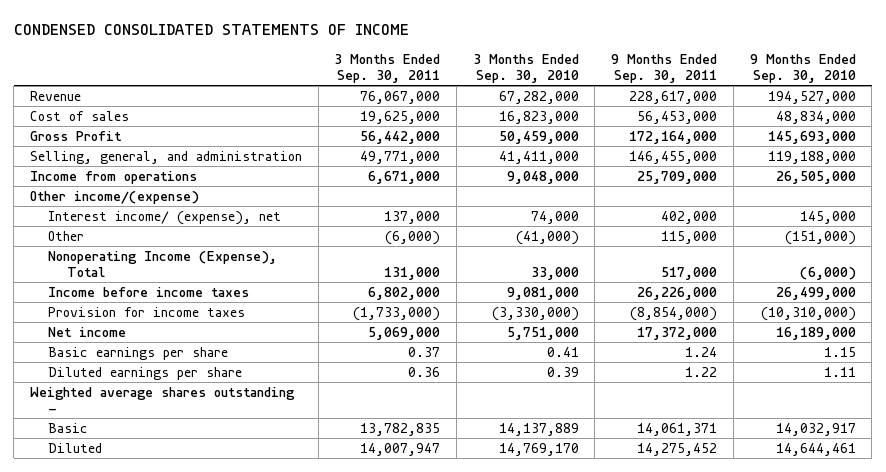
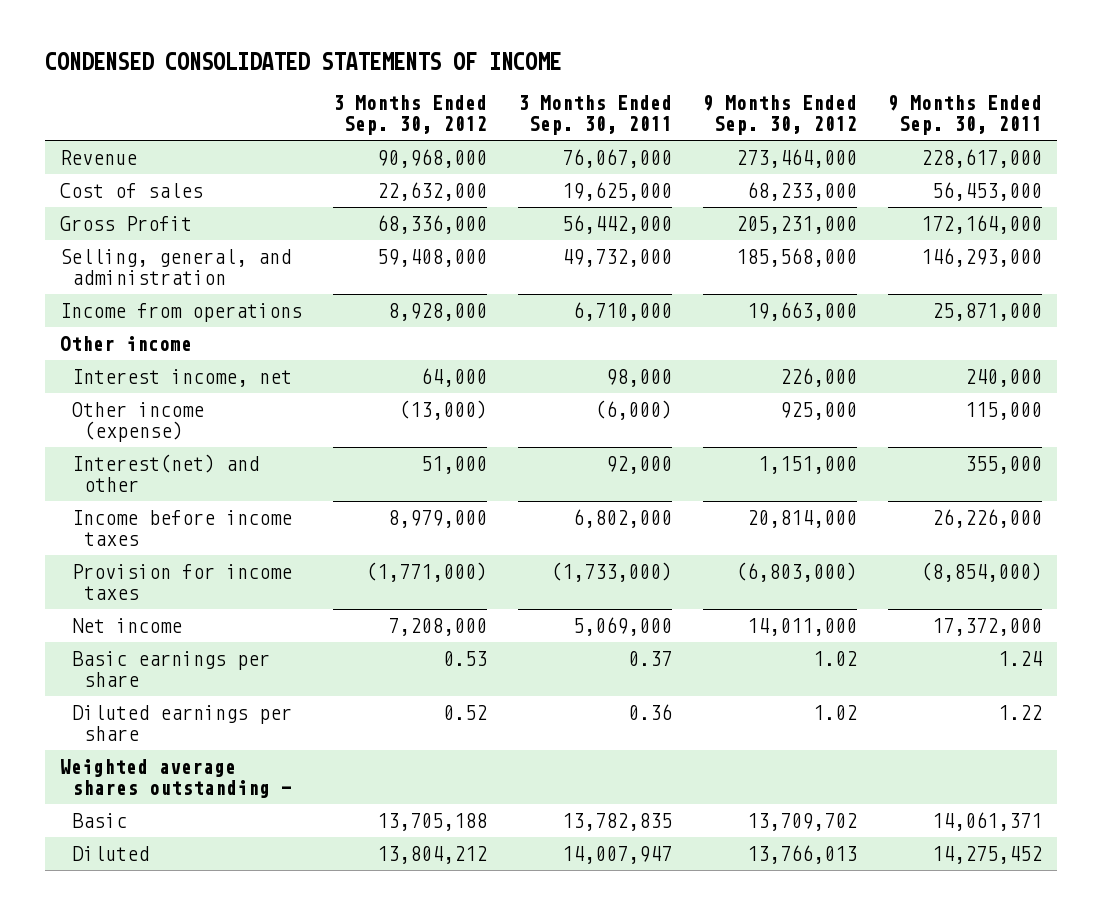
[472,53,579,84] 3 Months Ended Sep. 30, 2010 -> none
[749,53,856,84] 9 Months Ended Sep. 30, 2010 -> none
none -> [333,95,488,135] 3 Months Ended Sep. 30, 2012
none -> [702,95,857,135] 9 Months Ended Sep. 30, 2012
[48,250,278,278] Nonoperating Income (Expense), Total -> none
[360,150,441,164] 49,771,000 -> [561,249,672,268] 49,732,000
[629,150,718,164] 146,455,000 -> [920,248,1042,268] 146,293,000
[368,170,441,184] 6,671,000 -> [572,302,672,322] 6,710,000
[637,170,718,184] 25,709,000 -> [931,303,1042,322] 25,871,000
[29,190,199,204] Other income/(expense) -> [60,336,193,352] Other income
[48,210,282,225] Interest income/ (expense), net -> [72,369,293,388] Interest income, net
[384,210,441,224] 137,000 -> [605,369,672,388] 98,000
[661,210,718,224] 402,000 -> [964,369,1042,388] 240,000
[48,230,85,241] Other -> [72,402,205,443] Other income (expense)
none -> [72,454,260,493] Interest(net) and other

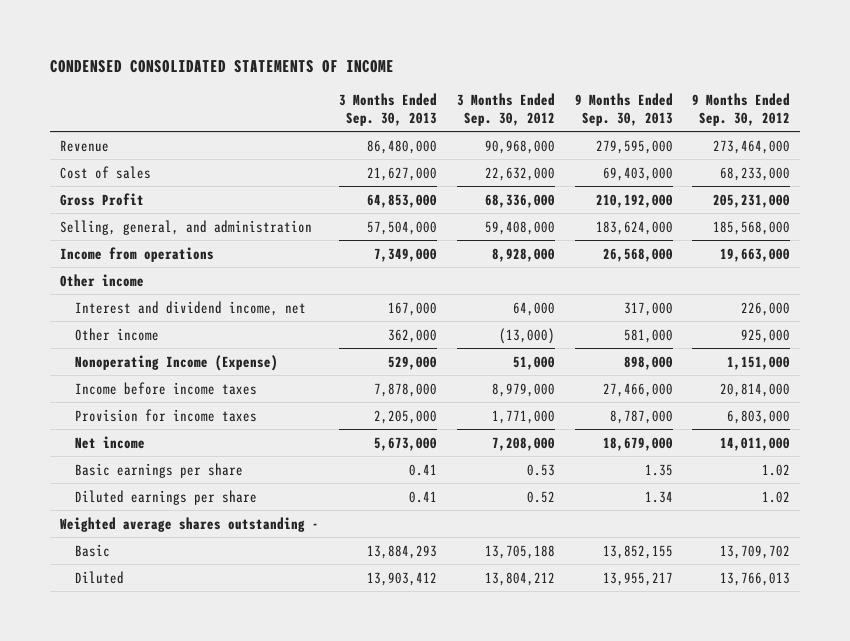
[517,95,672,135] 3 Months Ended Sep. 30, 2011 -> none
[887,95,1042,135] 9 Months Ended Sep. 30, 2011 -> none
none -> [338,93,437,126] 3 Months Ended Sep. 30, 2013
none -> [574,93,673,126] 9 Months Ended Sep. 30, 2013
[72,369,293,388] Interest income, net -> [74,300,306,316] Interest and dividend income, net
[72,402,205,443] Other income (expense) -> [74,327,159,341] Other income
[72,454,260,493] Interest(net) and other -> [74,354,278,371] Nonoperating Income (Expense)
[366,562,488,583] (1,771,000) -> [491,409,555,424] 1,771,000
[735,562,857,583] (6,803,000) -> [727,409,791,424] 6,803,000

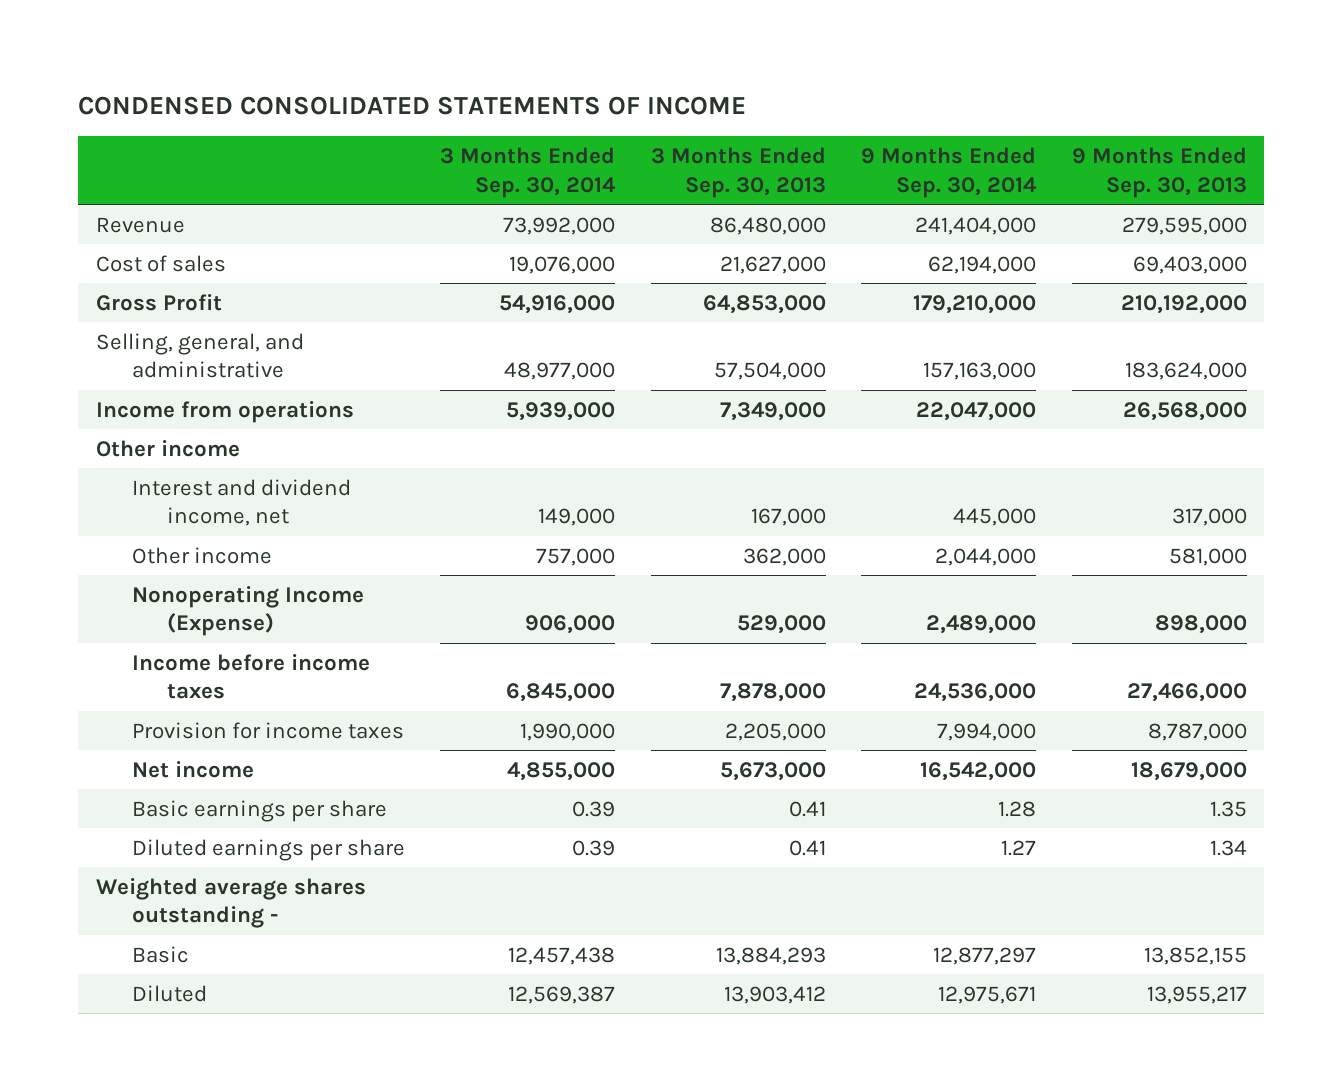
[456,93,555,126] 3 Months Ended Sep. 30, 2012 -> none
[692,93,791,126] 9 Months Ended Sep. 30, 2012 -> none
none -> [440,147,617,198] 3 Months Ended Sep. 30, 2014
none -> [861,147,1038,198] 9 Months Ended Sep. 30, 2014
[59,219,312,235] Selling, general, and administration -> [96,332,305,379] Selling, general, and administrative

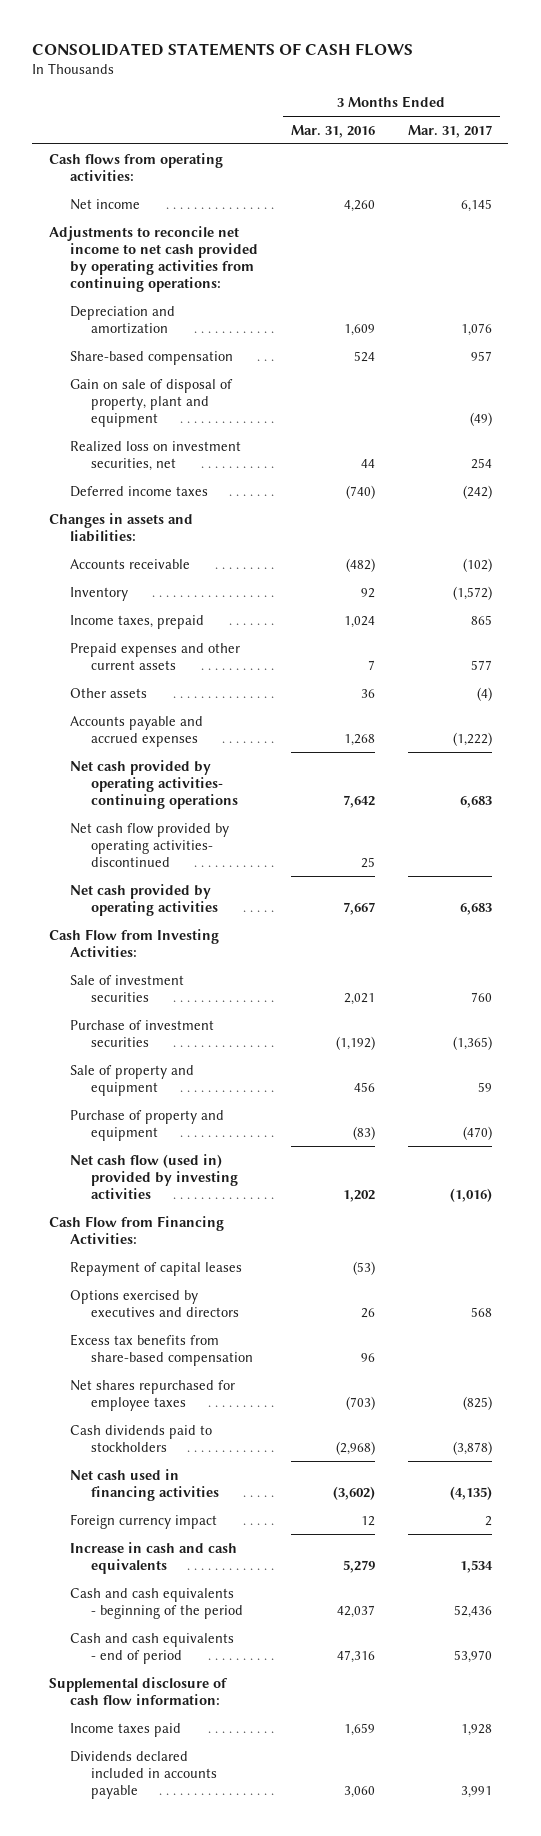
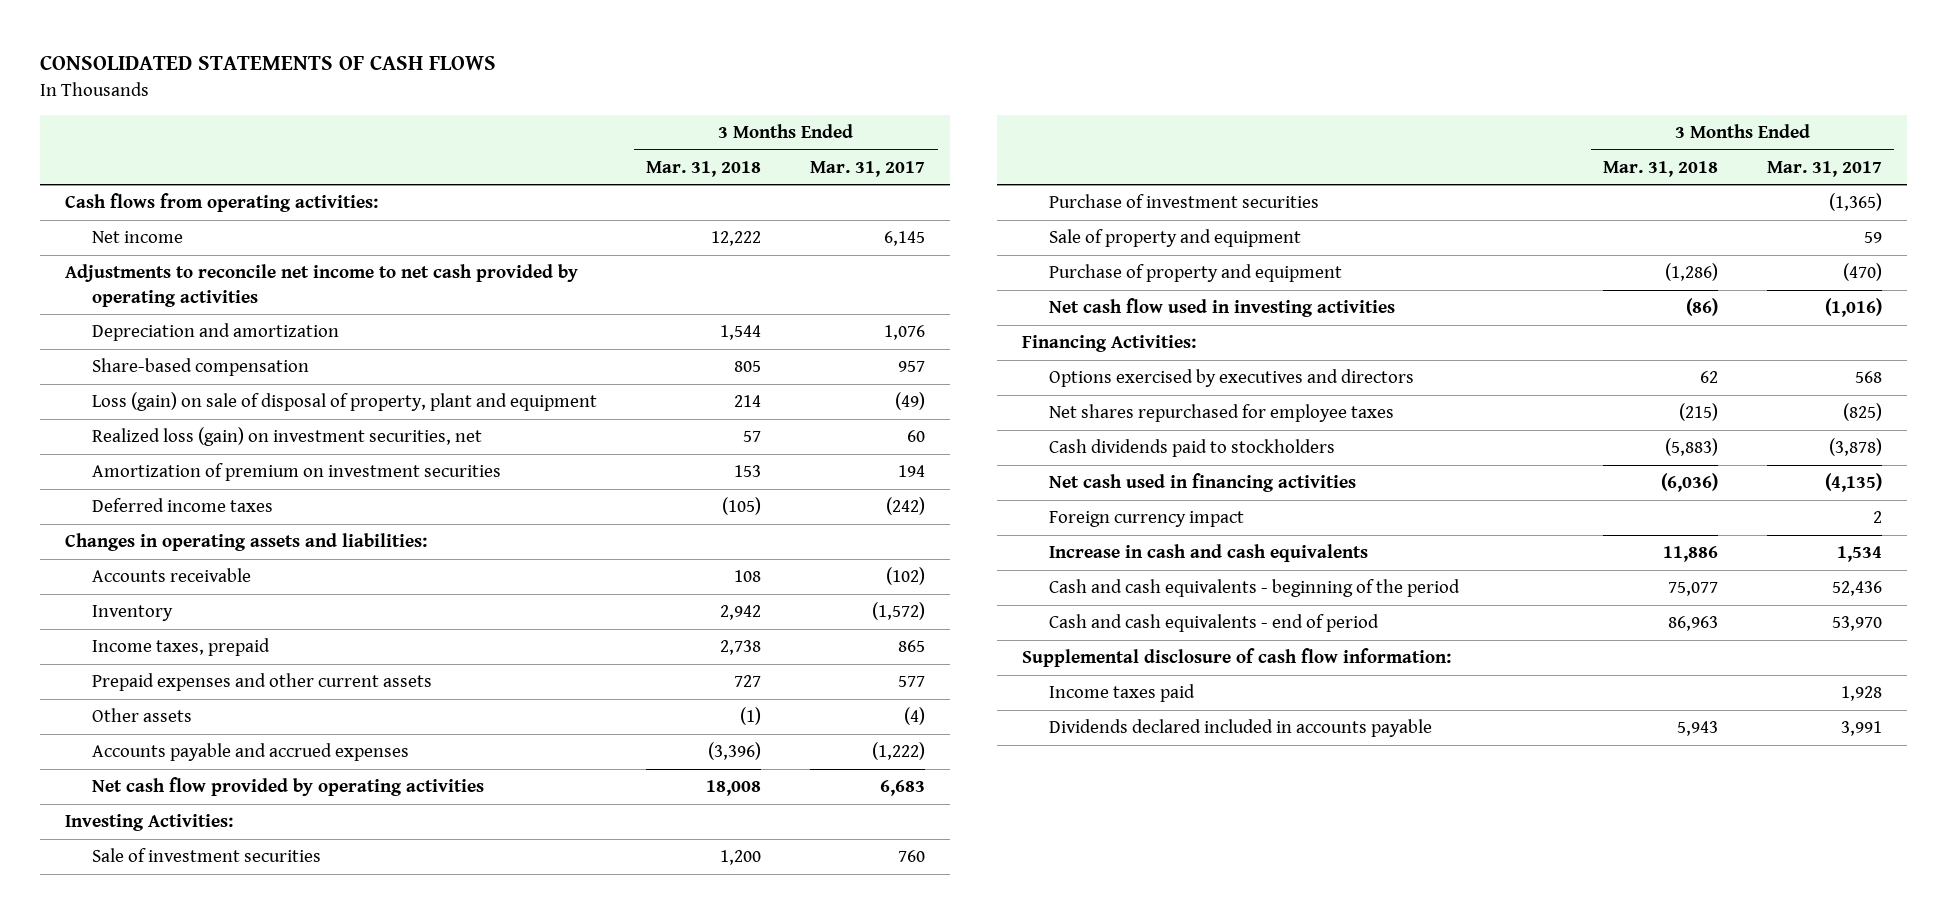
[290,124,375,138] Mar. 31, 2016 -> none
none -> [646,160,762,177] Mar. 31, 2018
[48,225,258,292] Adjustments to reconcile net income to net cash provided by operating activities from continuing operations: -> [64,264,578,307] Adjustments to reconcile net income to net cash provided by operating activities
[69,378,233,427] Gain on sale of disposal of property, plant and equipment -> [92,392,598,412] Loss (gain) on sale of disposal of property, plant and equipment
[69,440,241,471] Realized loss on investment securities, net -> [92,427,483,447] Realized loss (gain) on investment securities, net
[470,457,492,469] 254 -> [907,430,926,443] 60
none -> [92,463,502,482] Amortization of premium on investment securities
[48,512,193,542] Changes in assets and liabilities: -> [64,533,427,552] Changes in operating assets and liabilities:
[69,759,238,809] Net cash provided by operating activities- continuing operations -> none
[69,822,229,867] Net cash flow provided by operating activities- discontinued -> none
[69,883,218,916] Net cash provided by operating activities -> [92,777,485,797] Net cash flow provided by operating activities
[48,928,219,957] Cash Flow from Investing Activities: -> [64,814,233,832] Investing Activities:
[69,1261,242,1276] Repayment of capital leases -> none
[69,1153,238,1199] Net cash flow (used in) provided by investing activities -> [1049,298,1396,318] Net cash flow used in investing activities
[48,1215,224,1244] Cash Flow from Financing Activities: -> [1021,335,1196,353] Financing Activities:
[69,1333,253,1366] Excess tax benefits from share-based compensation -> none

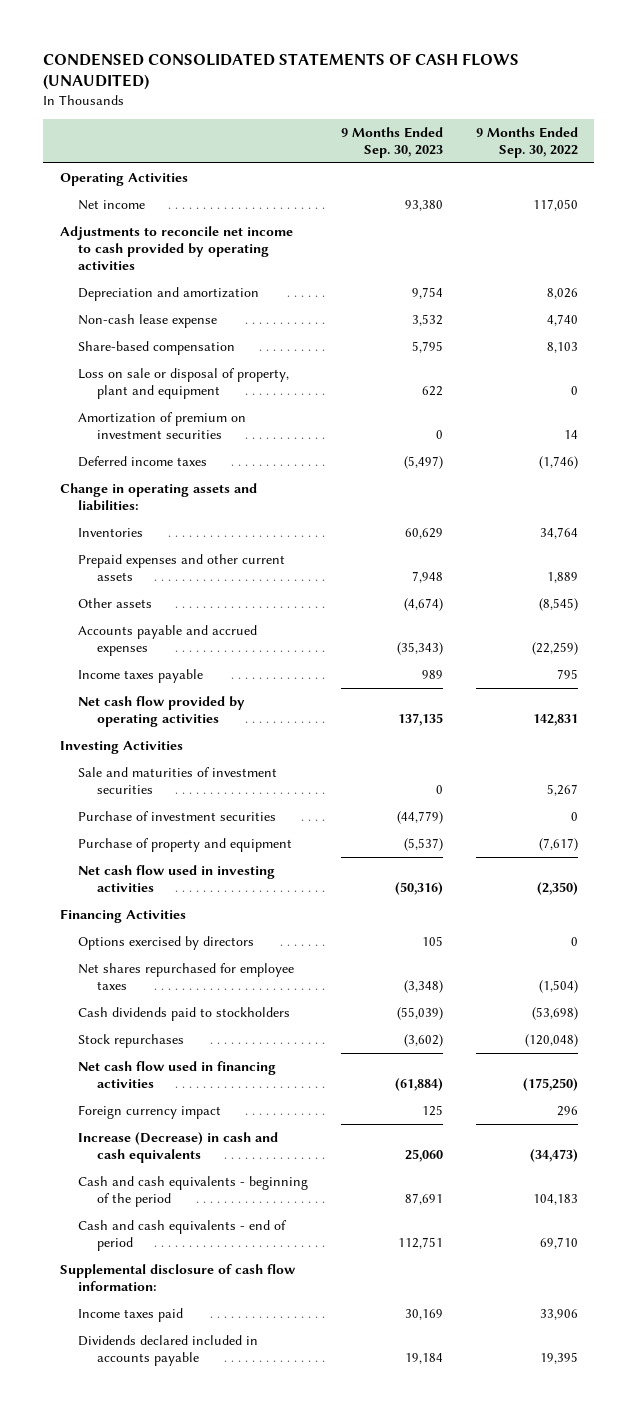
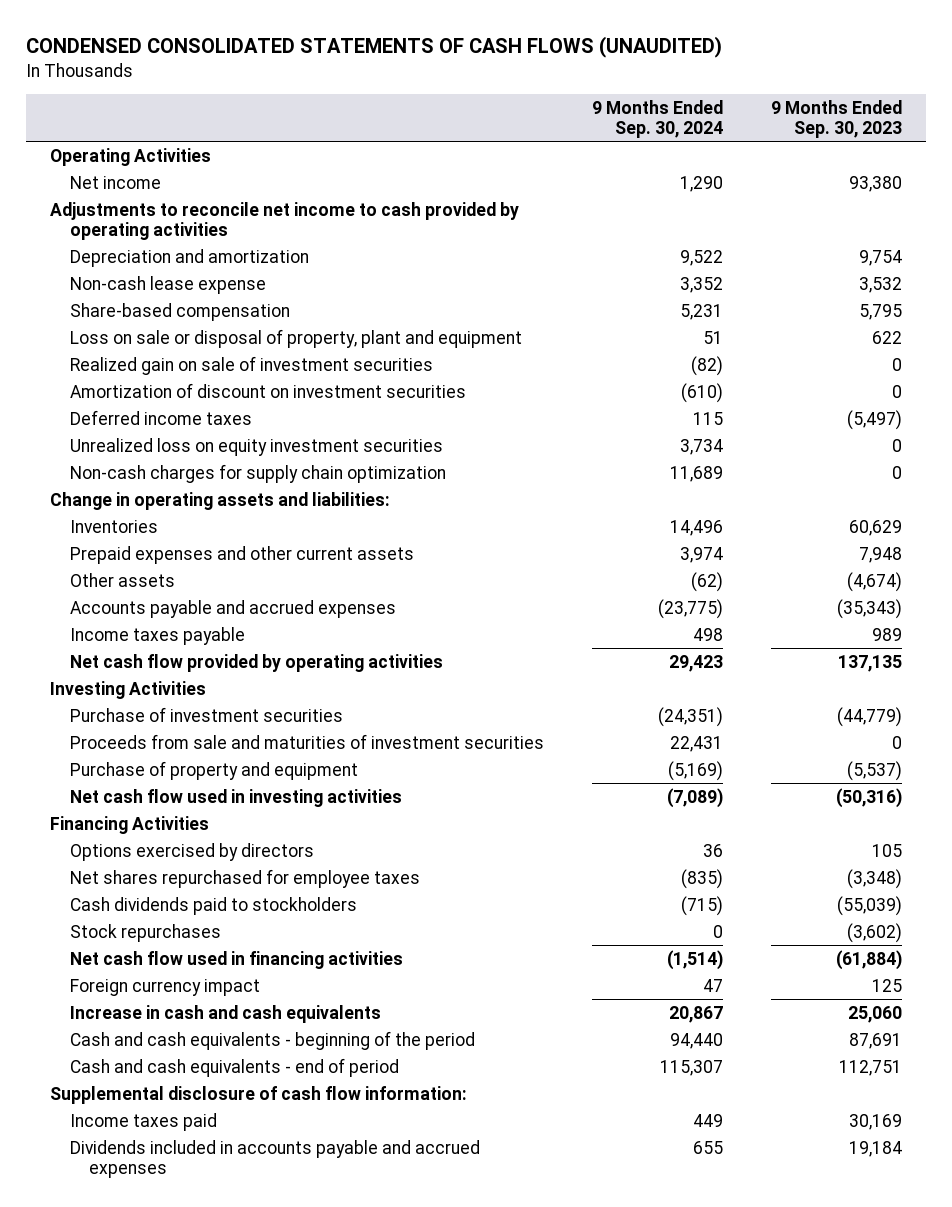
[475,126,578,158] 9 Months Ended Sep. 30, 2022 -> none
none -> [591,99,723,138] 9 Months Ended Sep. 30, 2024
none -> [69,355,433,375] Realized gain on sale of investment securities
[78,411,247,439] Amortization of premium on investment securities -> [69,382,466,398] Amortization of discount on investment securities
none -> [69,437,443,456] Unrealized loss on equity investment securities
none -> [69,463,446,483] Non-cash charges for supply chain optimization
[78,766,278,794] Sale and maturities of investment securities -> none
none -> [69,733,544,749] Proceeds from sale and maturities of investment securities
[78,1131,279,1163] Increase (Decrease) in cash and cash equivalents -> [69,1004,381,1023] Increase in cash and cash equivalents
[78,1334,259,1366] Dividends declared included in accounts payable -> [69,1139,480,1178] Dividends included in accounts payable and accrued expenses

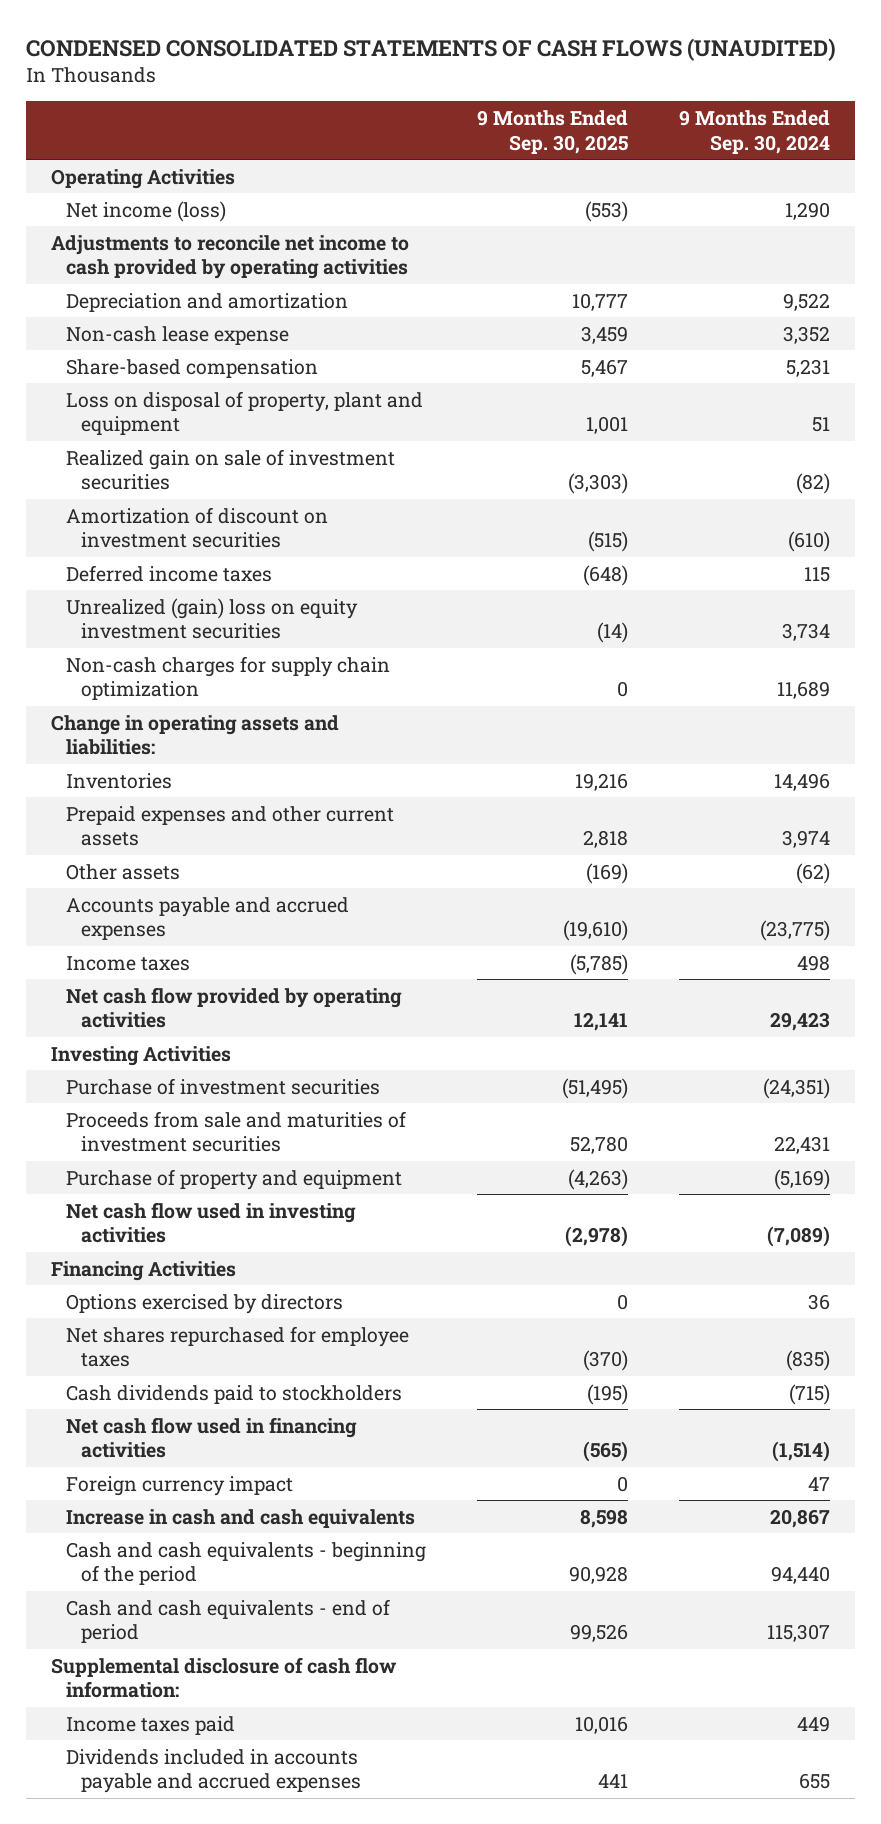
[771,99,903,138] 9 Months Ended Sep. 30, 2023 -> none
none -> [476,109,628,154] 9 Months Ended Sep. 30, 2025
[69,175,161,189] Net income -> [65,200,226,222] Net income (loss)
[69,328,522,348] Loss on sale or disposal of property, plant and equipment -> [65,390,423,436] Loss on disposal of property, plant and equipment
[69,437,443,456] Unrealized loss on equity investment securities -> [65,597,358,640] Unrealized (gain) loss on equity investment securities
[69,626,245,645] Income taxes payable -> [65,955,190,971] Income taxes
[69,923,221,942] Stock repurchases -> none

